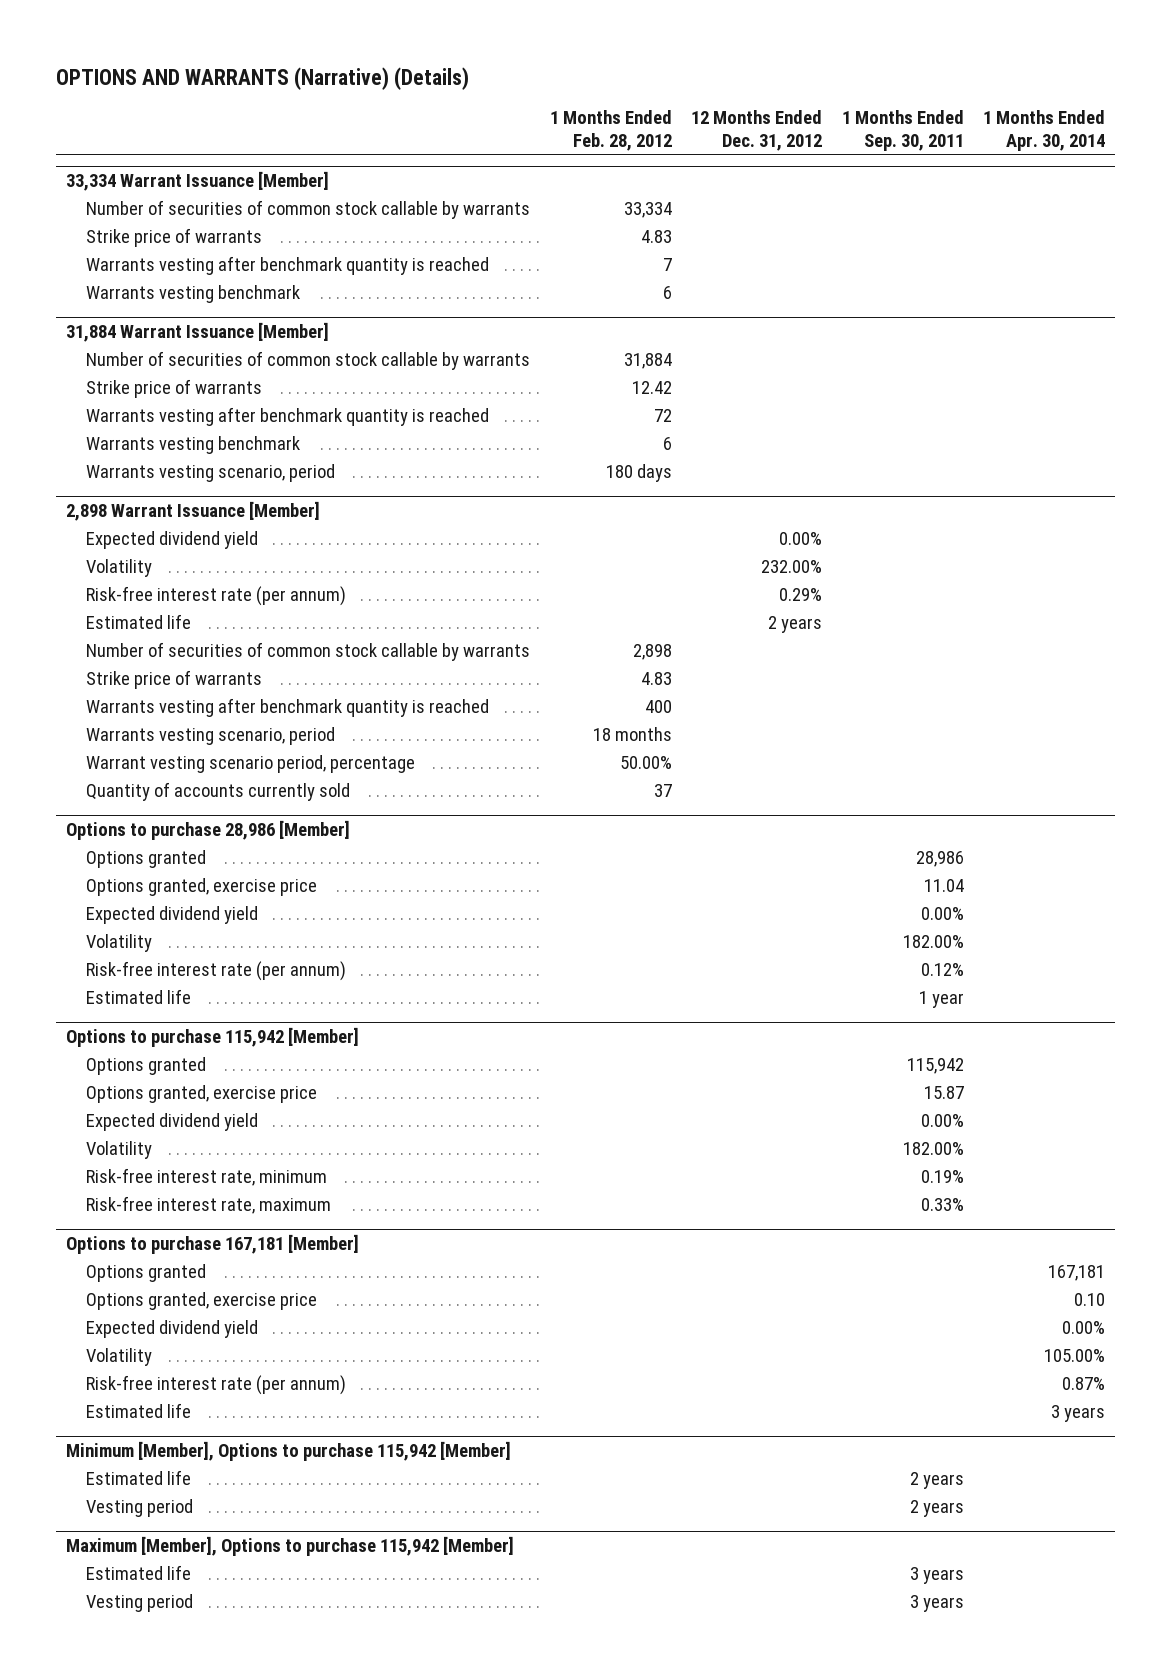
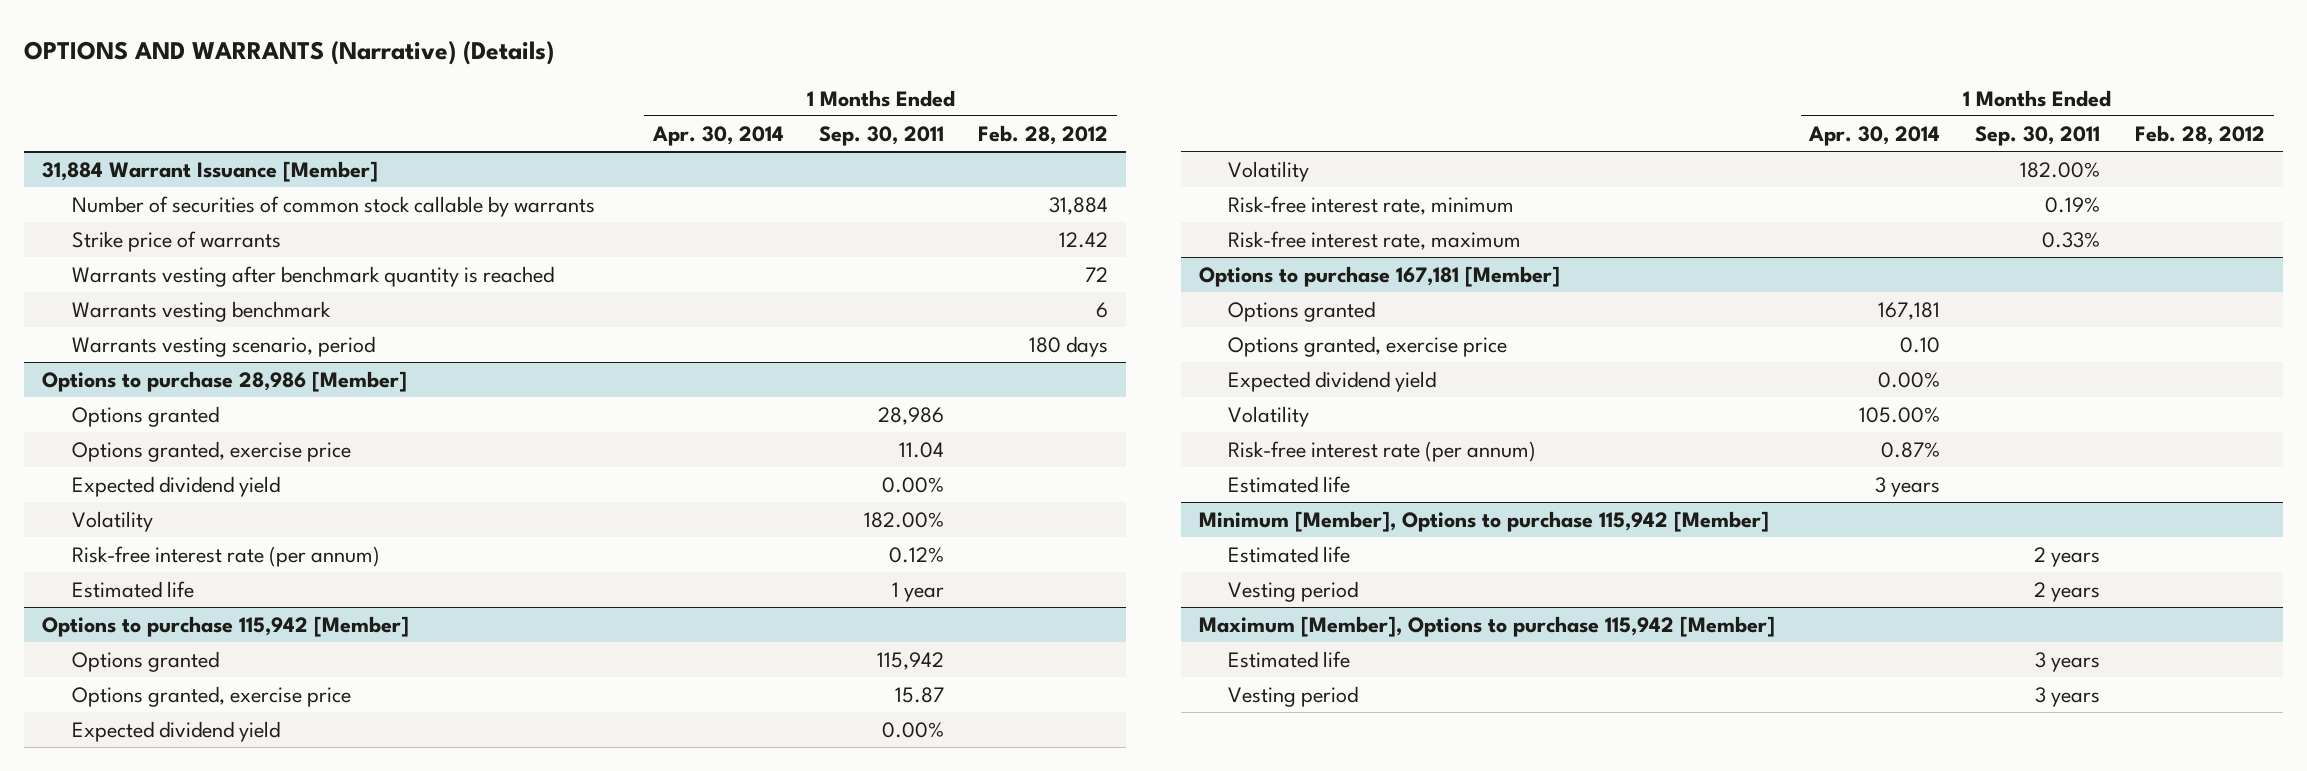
[691,110,823,151] 12 Months Ended Dec. 31, 2012 -> none
[66,170,330,191] 33,334 Warrant Issuance [Member] -> none
[86,199,531,219] Number of securities of common stock callable by warrants -> none
[86,227,263,247] Strike price of warrants -> none
[86,255,490,275] Warrants vesting after benchmark quantity is reached -> none
[86,284,301,303] Warrants vesting benchmark -> none
[66,500,321,521] 2,898 Warrant Issuance [Member] -> none
[86,530,259,549] Expected dividend yield -> none
[86,558,153,577] Volatility -> none
[86,585,347,606] Risk-free interest rate (per annum) -> none
[86,613,192,629] Estimated life -> none
[86,641,531,661] Number of securities of common stock callable by warrants -> none
[86,669,263,689] Strike price of warrants -> none
[86,697,490,717] Warrants vesting after benchmark quantity is reached -> none
[86,726,336,745] Warrants vesting scenario, period -> none
[86,754,416,773] Warrant vesting scenario period, percentage -> none
[86,781,351,801] Quantity of accounts currently sold -> none

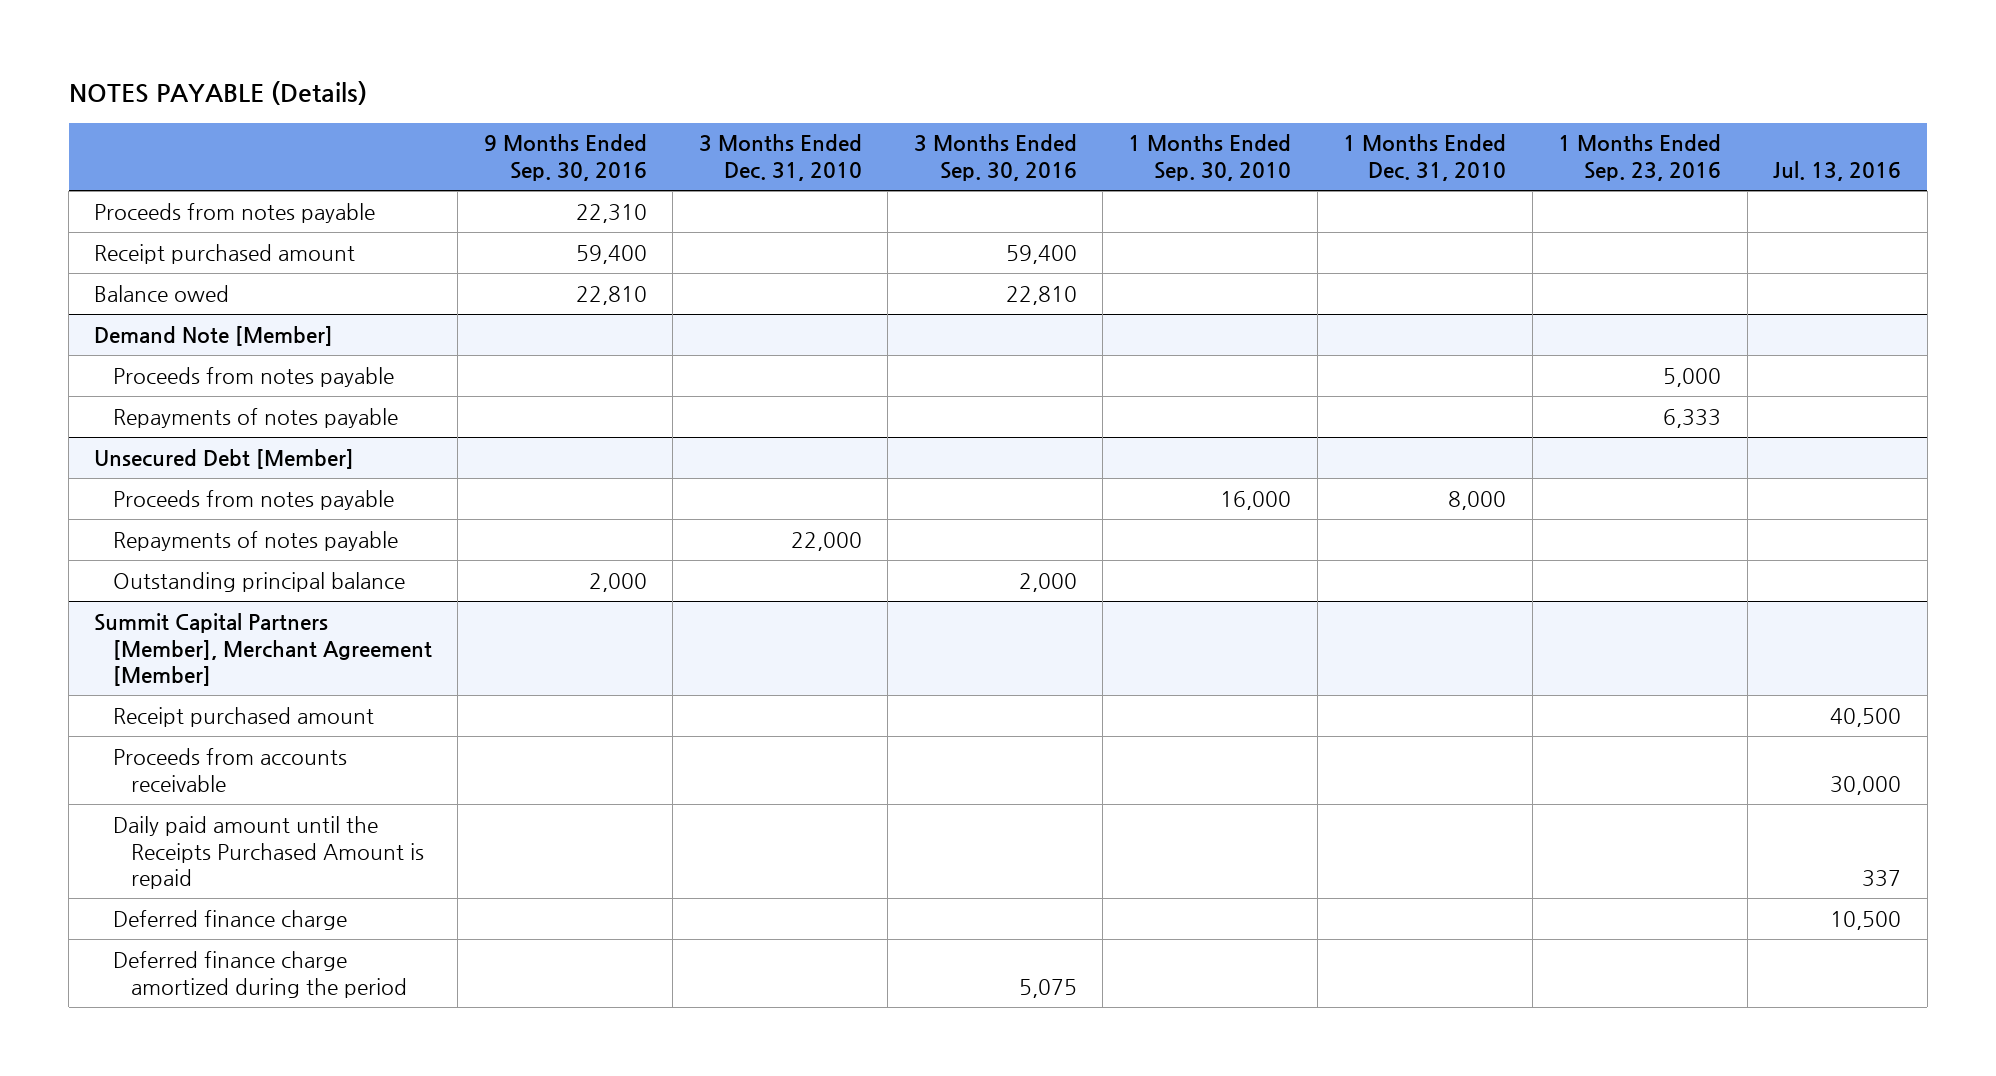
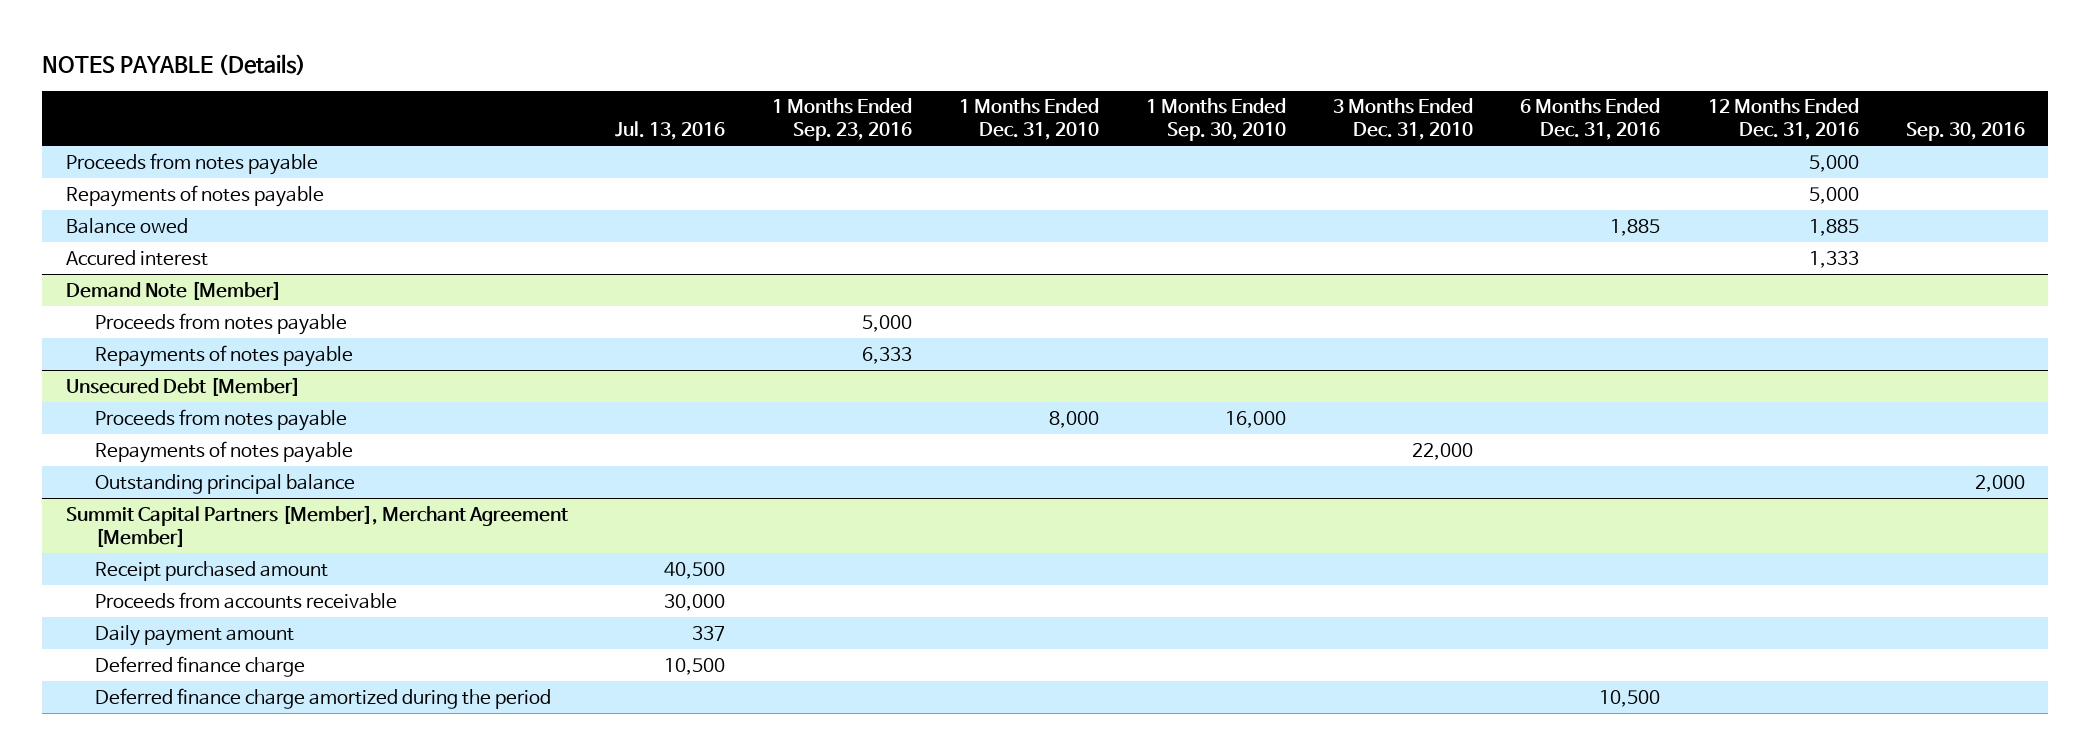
[483,134,647,182] 9 Months Ended Sep. 30, 2016 -> none
[913,134,1077,182] 3 Months Ended Sep. 30, 2016 -> none
none -> [1520,98,1661,141] 6 Months Ended Dec. 31, 2016
none -> [1707,98,1859,141] 12 Months Ended Dec. 31, 2016
none -> [1905,122,2025,142] Sep. 30, 2016
[94,243,356,264] Receipt purchased amount -> none
none -> [65,184,324,207] Repayments of notes payable
none -> [65,249,208,266] Accured interest
[112,815,425,890] Daily paid amount until the Receipts Purchased Amount is repaid -> [95,624,295,646] Daily payment amount

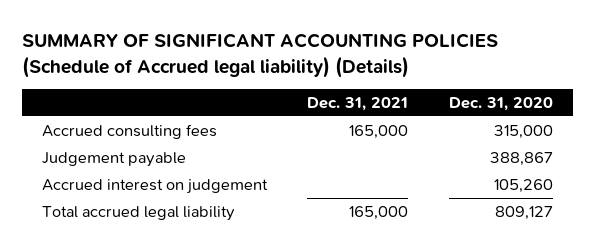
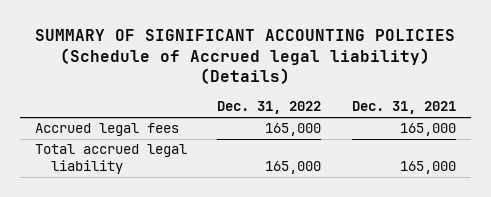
[448,97,553,112] Dec. 31, 2020 -> none
none -> [217,101,322,115] Dec. 31, 2022
[42,151,187,167] Judgement payable -> none
[42,178,269,194] Accrued interest on judgement -> none
[42,123,218,139] Accrued consulting fees -> [35,123,180,137] Accrued legal fees

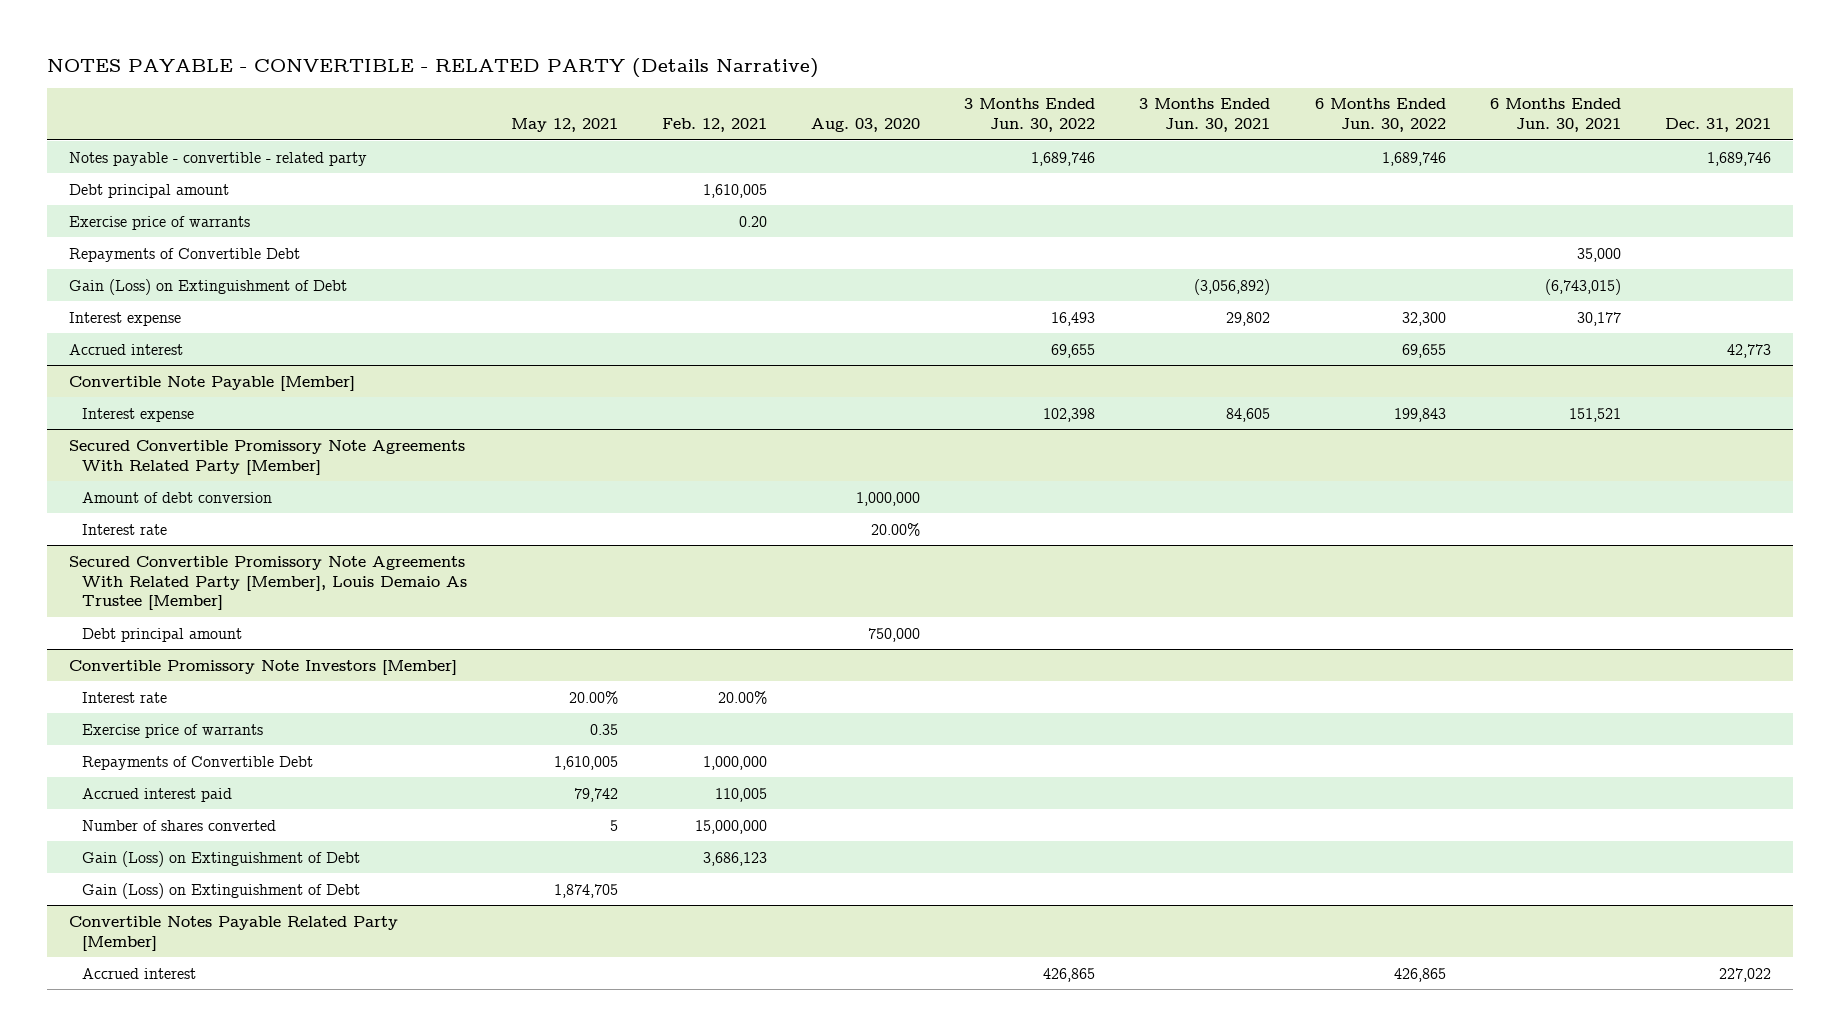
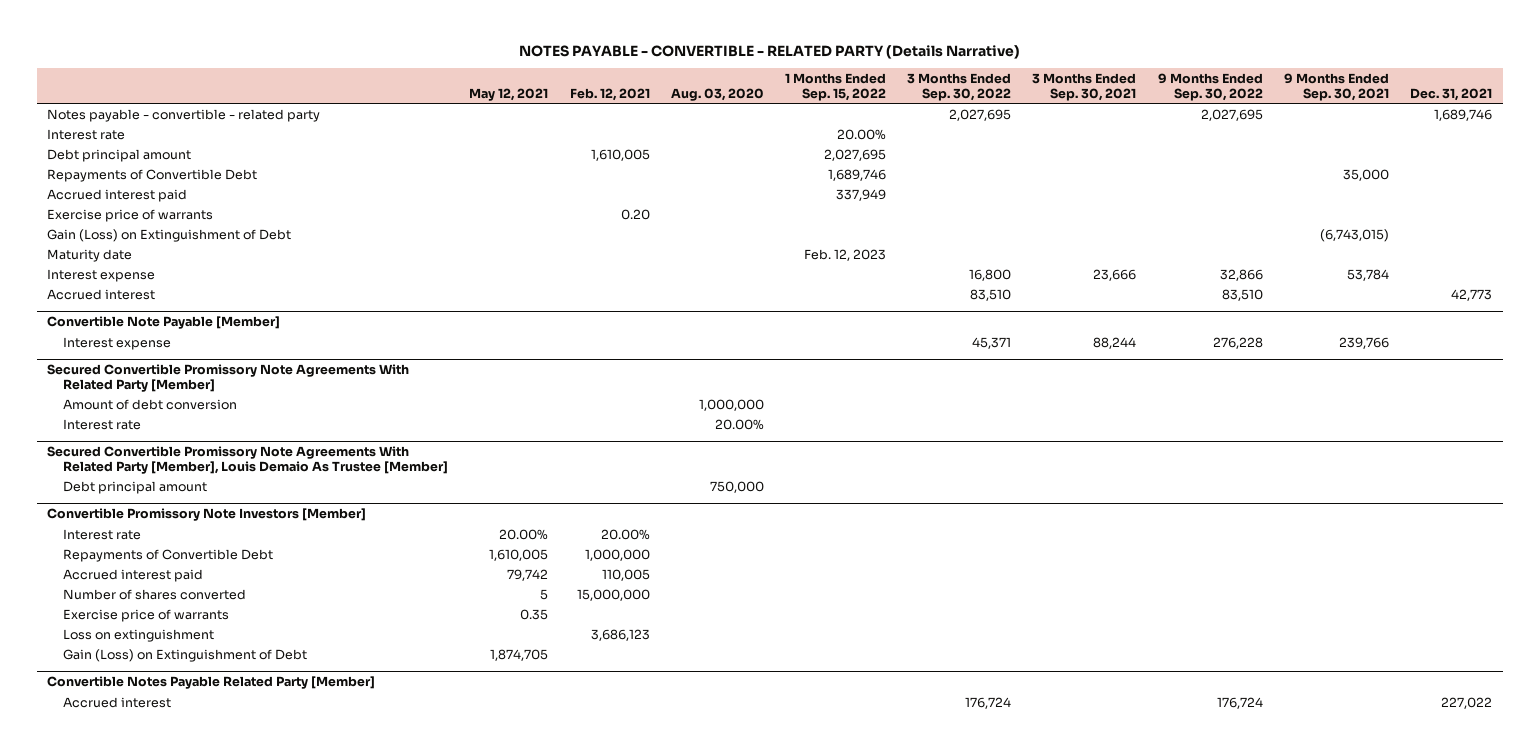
[964,98,1096,133] 3 Months Ended Jun. 30, 2022 -> none
[1139,98,1271,133] 3 Months Ended Jun. 30, 2021 -> none
[1314,98,1446,133] 6 Months Ended Jun. 30, 2022 -> none
[1489,98,1621,133] 6 Months Ended Jun. 30, 2021 -> none
none -> [784,73,886,101] 1 Months Ended Sep. 15, 2022
none -> [907,73,1012,101] 3 Months Ended Sep. 30, 2022
none -> [1032,73,1137,101] 3 Months Ended Sep. 30, 2021
none -> [1157,73,1263,101] 9 Months Ended Sep. 30, 2022
none -> [1283,73,1389,101] 9 Months Ended Sep. 30, 2021
none -> [47,128,126,140] Interest rate
none -> [47,188,188,202] Accrued interest paid
[68,215,250,230] Exercise price of warrants -> [47,208,214,222] Exercise price of warrants
none -> [47,248,133,262] Maturity date
[81,723,263,738] Exercise price of warrants -> [63,608,230,622] Exercise price of warrants
[81,850,360,867] Gain (Loss) on Extinguishment of Debt -> [63,628,215,642] Loss on extinguishment

